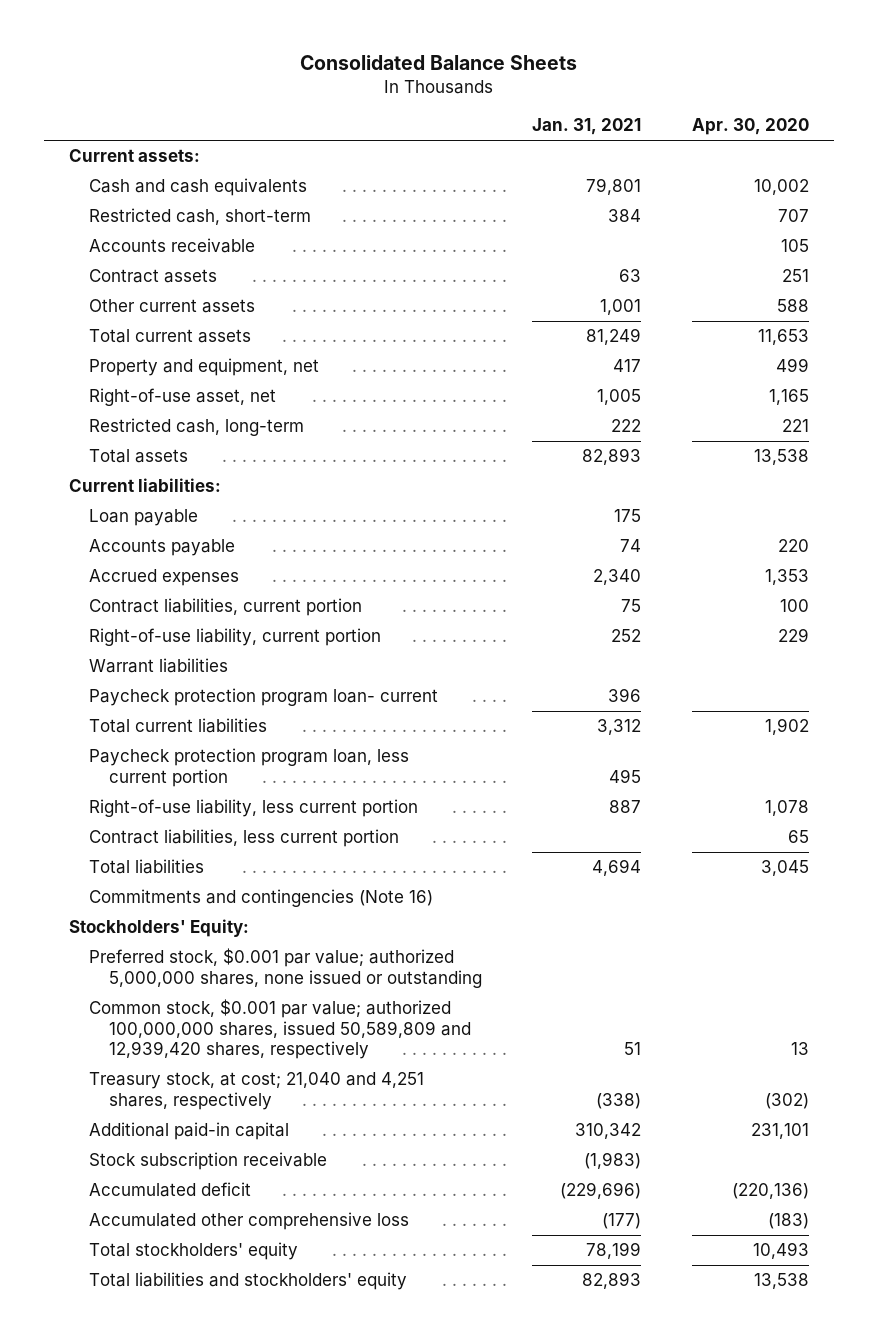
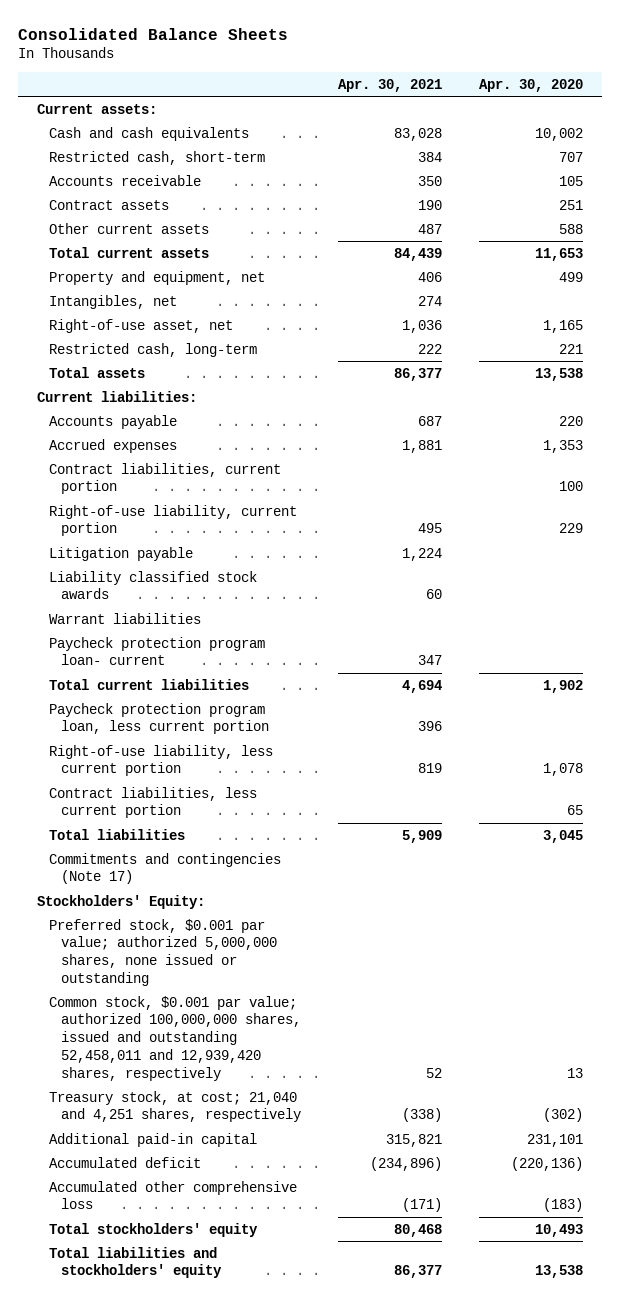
[532,118,642,136] Jan. 31, 2021 -> none
none -> [338,78,443,92] Apr. 30, 2021
none -> [48,294,177,309] Intangibles, net
[88,509,198,527] Loan payable -> none
none -> [48,546,193,561] Litigation payable
none -> [48,570,257,600] Liability classified stock awards
[88,889,433,908] Commitments and contingencies (Note 16) -> [48,852,281,885] Commitments and contingencies (Note 17)
[88,999,471,1060] Common stock, $0.001 par value; authorized 100,000,000 shares, issued 50,589,809 and 12,939,420 shares, respectively -> [48,995,302,1081] Common stock, $0.001 par value; authorized 100,000,000 shares, issued and outstanding 52,458,011 and 12,939,420 shares, respectively
[88,1152,327,1171] Stock subscription receivable -> none

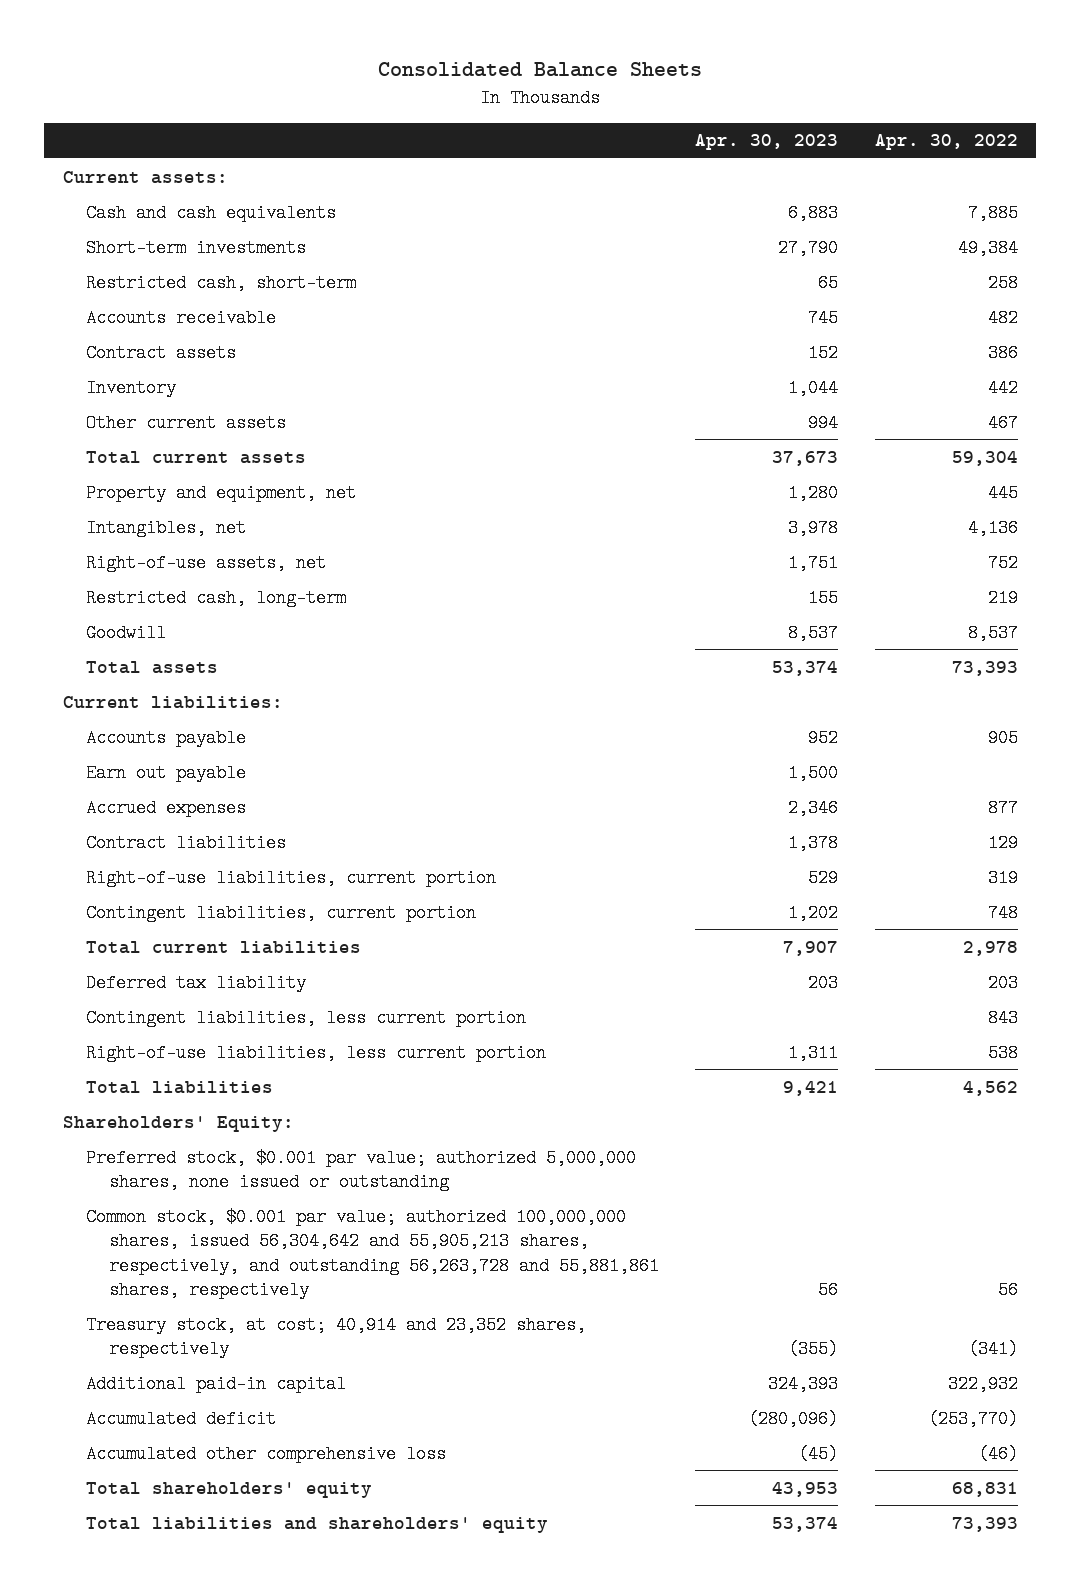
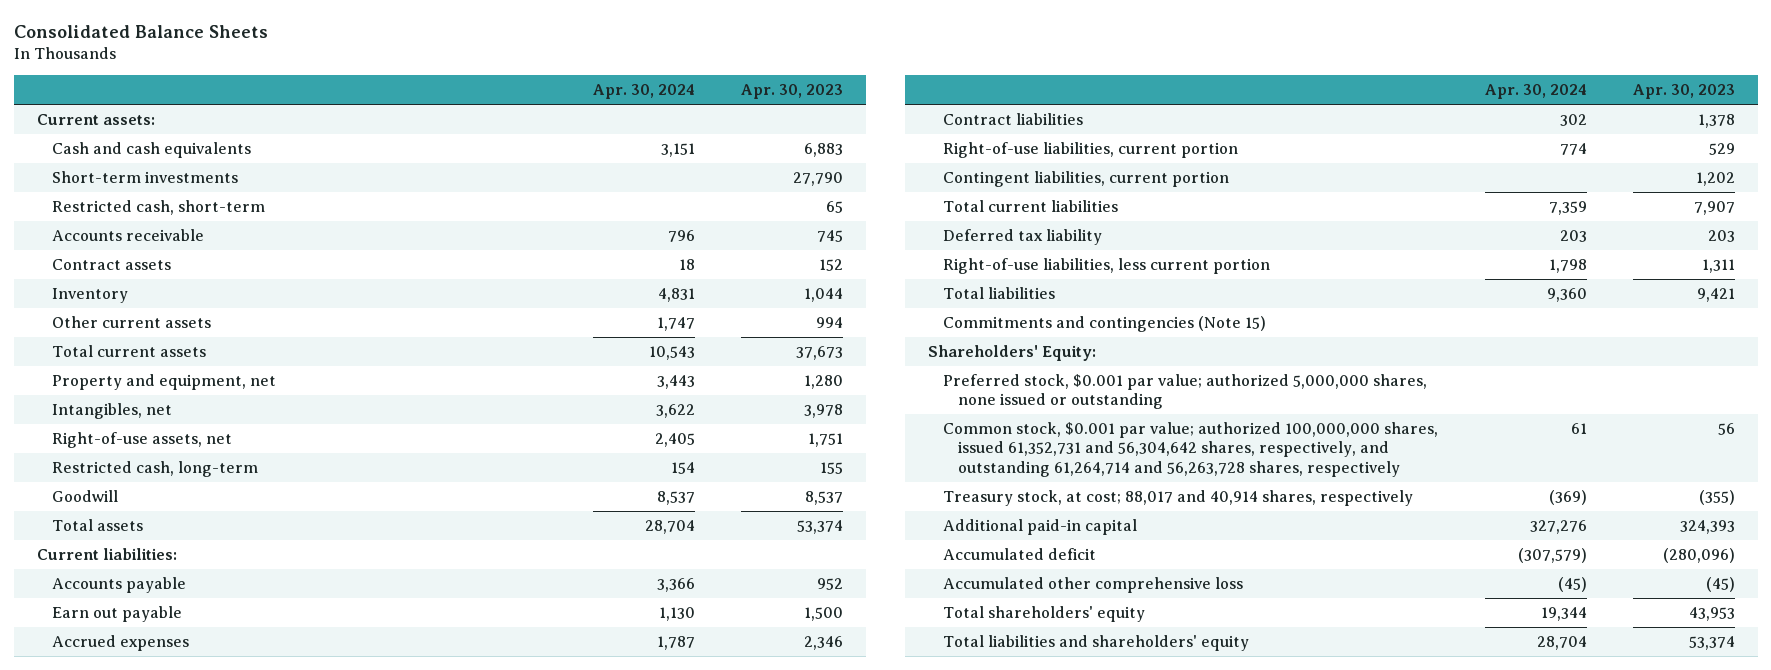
[874,134,1018,151] Apr. 30, 2022 -> none
none -> [592,83,695,99] Apr. 30, 2024
[85,1008,526,1027] Contingent liabilities, less current portion -> none
none -> [943,315,1267,332] Commitments and contingencies (Note 15)
[85,1207,659,1300] Common stock, $0.001 par value; authorized 100,000,000 shares, issued 56,304,642 and 55,905,213 shares, respectively, and outstanding 56,263,728 and 55,881,861 shares, respectively -> [943,421,1439,477] Common stock, $0.001 par value; authorized 100,000,000 shares, issued 61,352,731 and 56,304,642 shares, respectively, and outstanding 61,264,714 and 56,263,728 shares, respectively
[85,1315,586,1359] Treasury stock, at cost; 40,914 and 23,352 shares, respectively -> [943,489,1414,506] Treasury stock, at cost; 88,017 and 40,914 shares, respectively

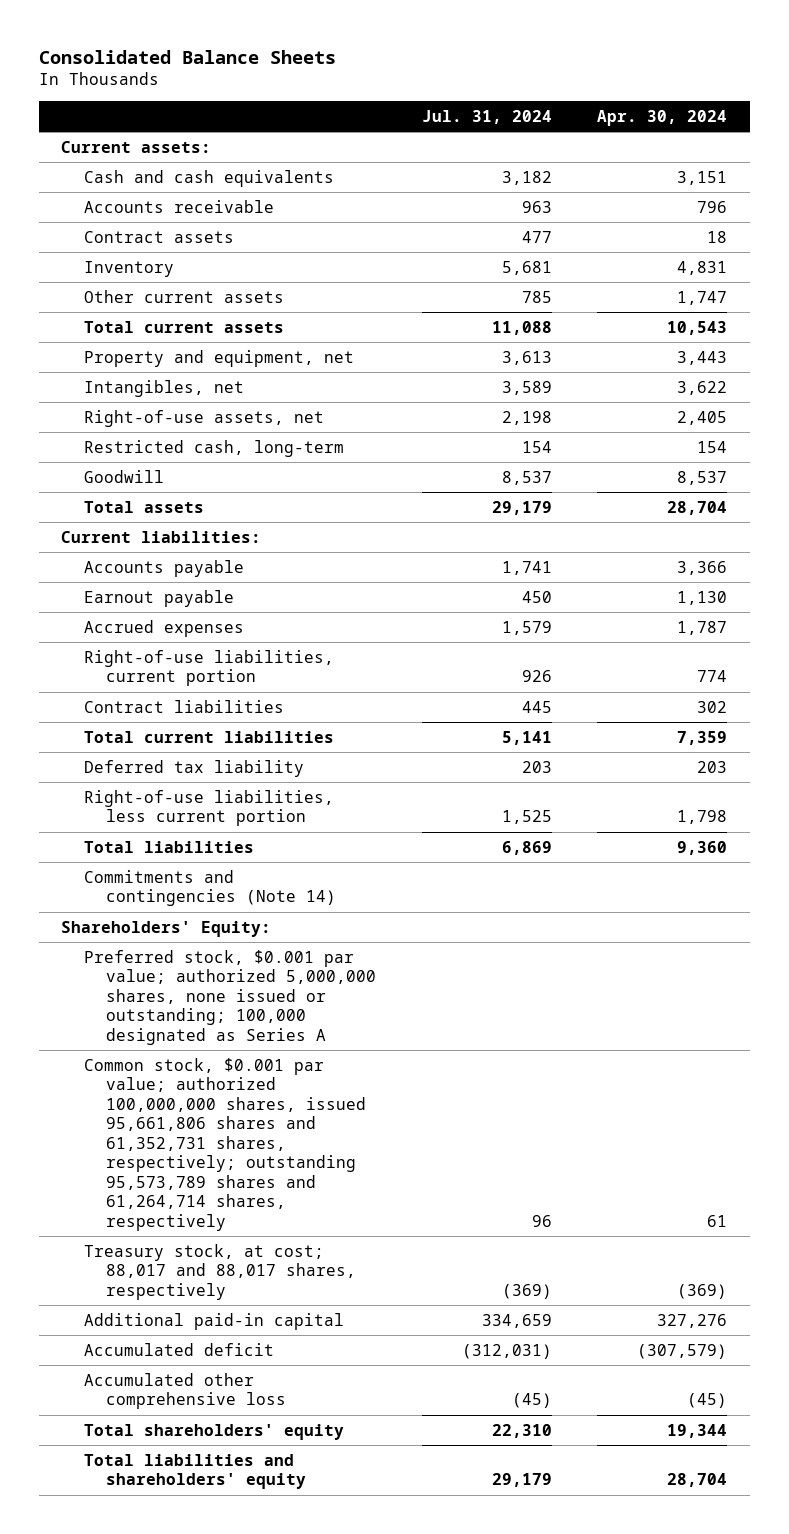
[740,83,843,99] Apr. 30, 2023 -> none
none -> [421,110,552,125] Jul. 31, 2024
[51,170,238,183] Short-term investments -> none
[51,199,265,215] Restricted cash, short-term -> none
[51,605,182,622] Earn out payable -> [83,589,234,607] Earnout payable
[943,170,1230,187] Contingent liabilities, current portion -> none
[943,112,1084,125] Contract liabilities -> [83,699,284,713] Contract liabilities
[943,315,1267,332] Commitments and contingencies (Note 15) -> [83,869,336,907] Commitments and contingencies (Note 14)
[943,373,1428,410] Preferred stock, $0.001 par value; authorized 5,000,000 shares, none issued or outstanding -> [83,949,376,1045] Preferred stock, $0.001 par value; authorized 5,000,000 shares, none issued or outstanding; 100,000 designated as Series A
[943,421,1439,477] Common stock, $0.001 par value; authorized 100,000,000 shares, issued 61,352,731 and 56,304,642 shares, respectively, and outstanding 61,264,714 and 56,263,728 shares, respectively -> [83,1057,366,1231] Common stock, $0.001 par value; authorized 100,000,000 shares, issued 95,661,806 shares and 61,352,731 shares, respectively; outstanding 95,573,789 shares and 61,264,714 shares, respectively
[943,489,1414,506] Treasury stock, at cost; 88,017 and 40,914 shares, respectively -> [83,1243,356,1300] Treasury stock, at cost; 88,017 and 88,017 shares, respectively

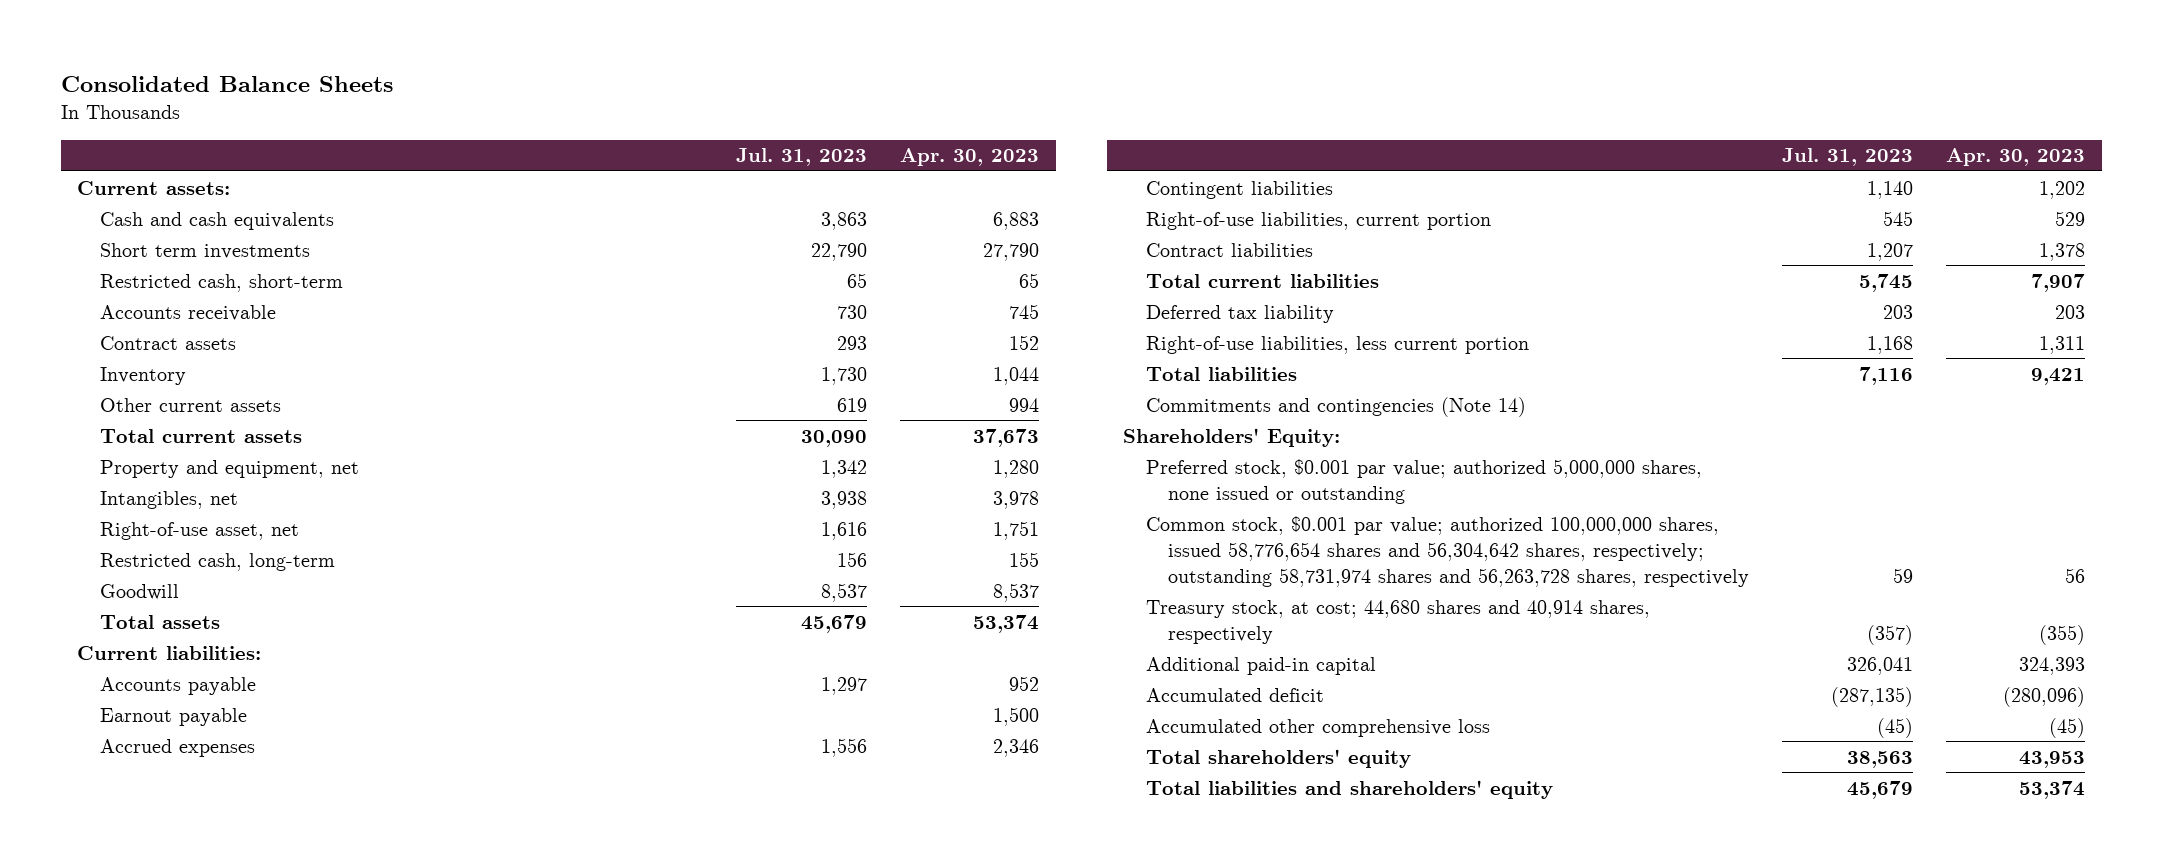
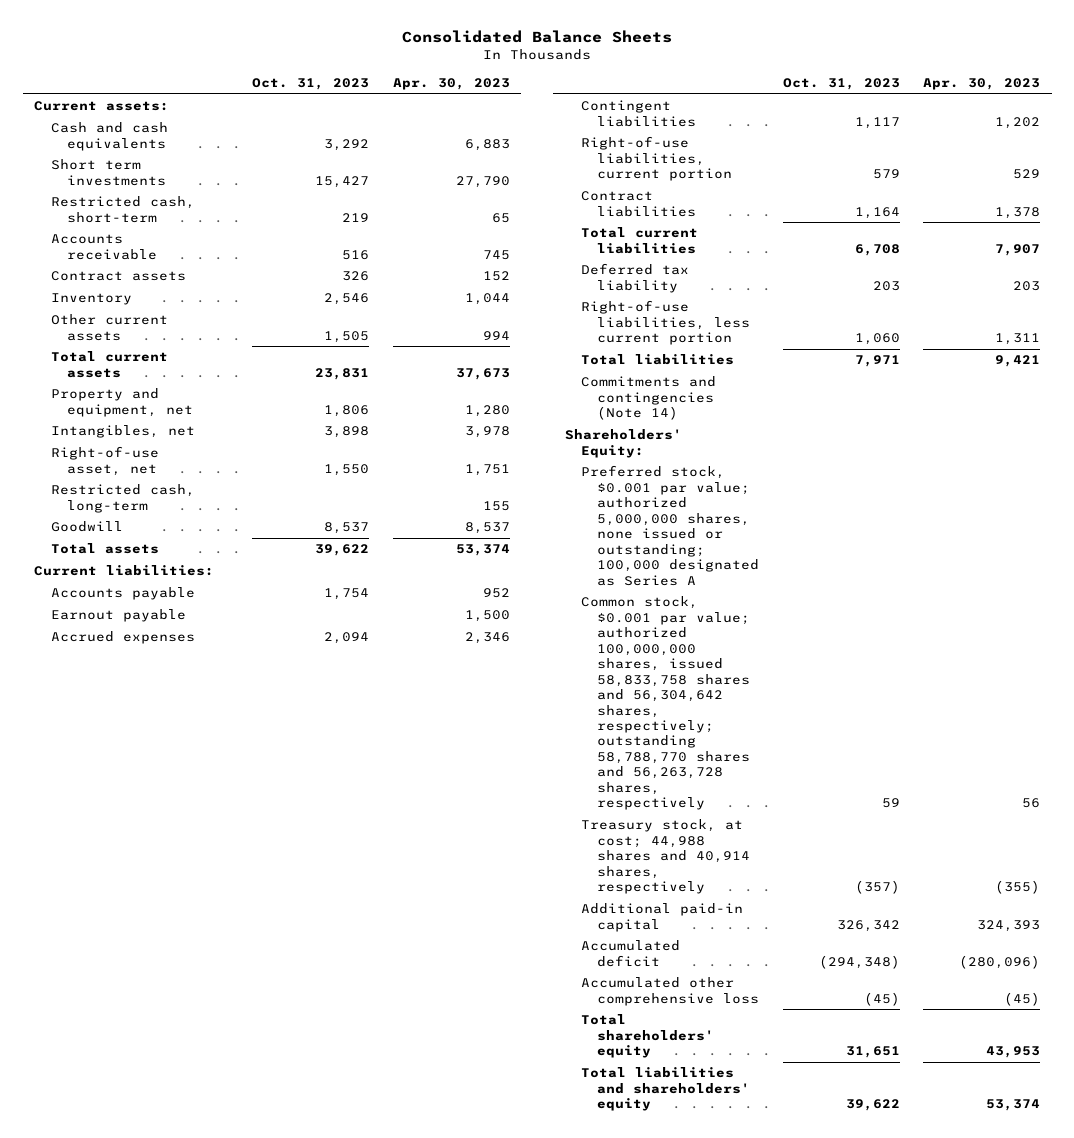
[736,148,868,167] Jul. 31, 2023 -> none
none -> [252,78,370,91] Oct. 31, 2023
[1145,458,1702,504] Preferred stock, $0.001 par value; authorized 5,000,000 shares, none issued or outstanding -> [581,465,760,586] Preferred stock, $0.001 par value; authorized 5,000,000 shares, none issued or outstanding; 100,000 designated as Series A
[1145,515,1749,587] Common stock, $0.001 par value; authorized 100,000,000 shares, issued 58,776,654 shares and 56,304,642 shares, respectively; outstanding 58,731,974 shares and 56,263,728 shares, respectively -> [581,596,751,811] Common stock, $0.001 par value; authorized 100,000,000 shares, issued 58,833,758 shares and 56,304,642 shares, respectively; outstanding 58,788,770 shares and 56,263,728 shares, respectively
[1145,599,1650,644] Treasury stock, at cost; 44,680 shares and 40,914 shares, respectively -> [581,819,751,895] Treasury stock, at cost; 44,988 shares and 40,914 shares, respectively

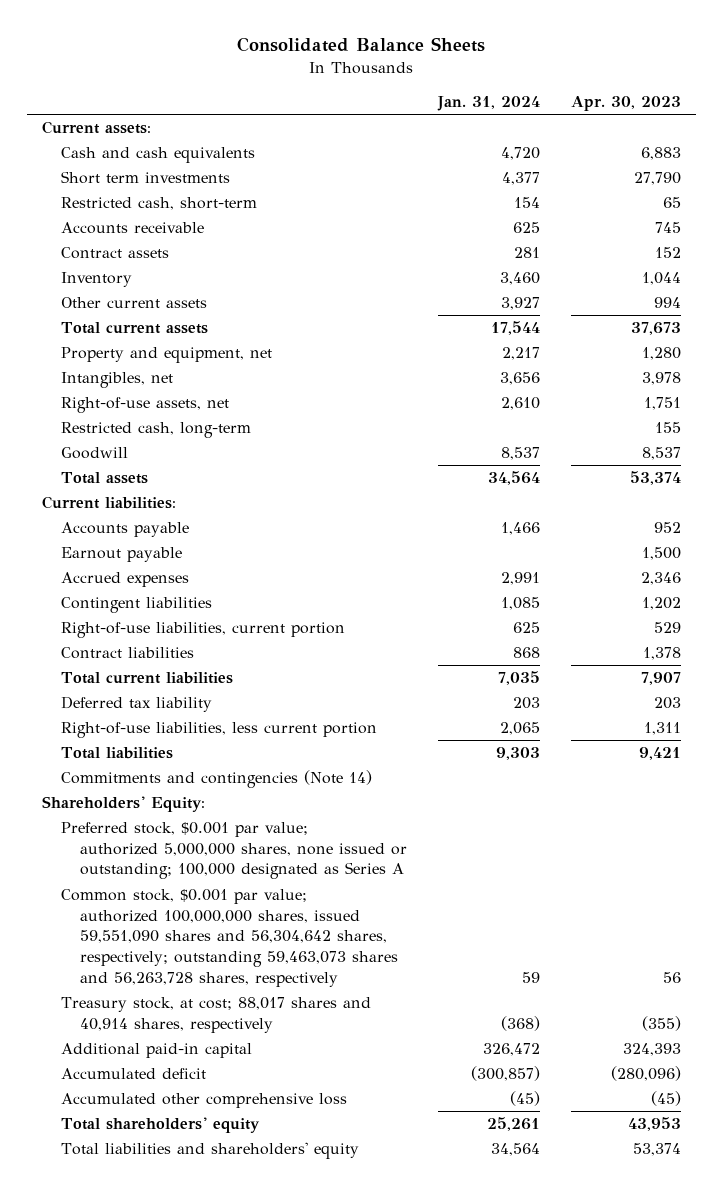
[252,78,370,91] Oct. 31, 2023 -> none
none -> [436,95,540,111] Jan. 31, 2024
[50,446,159,476] Right-of-use asset, net -> [61,397,230,414] Right-of-use assets, net
[581,596,751,811] Common stock, $0.001 par value; authorized 100,000,000 shares, issued 58,833,758 shares and 56,304,642 shares, respectively; outstanding 58,788,770 shares and 56,263,728 shares, respectively -> [61,889,398,987] Common stock, $0.001 par value; authorized 100,000,000 shares, issued 59,551,090 shares and 56,304,642 shares, respectively; outstanding 59,463,073 shares and 56,263,728 shares, respectively
[581,819,751,895] Treasury stock, at cost; 44,988 shares and 40,914 shares, respectively -> [61,997,372,1033] Treasury stock, at cost; 88,017 shares and 40,914 shares, respectively

